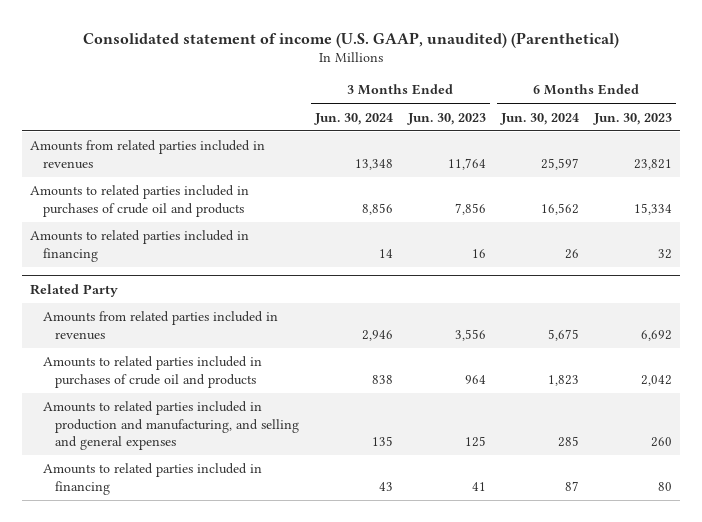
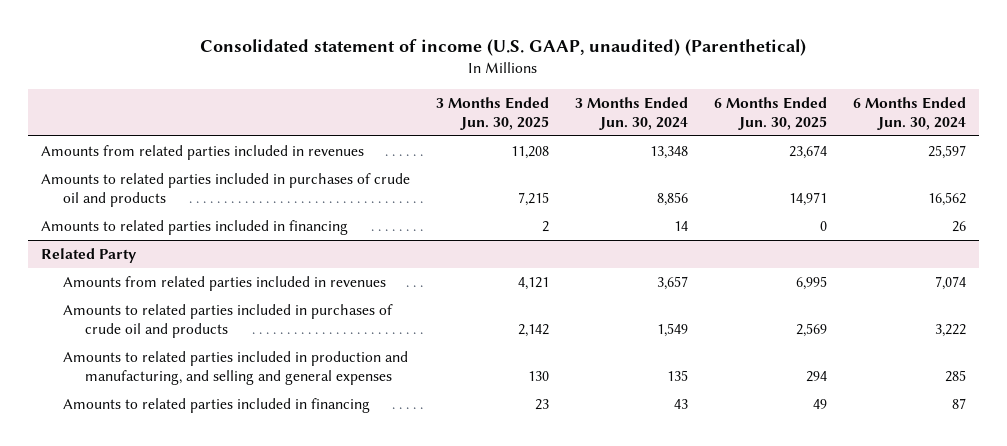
[406,112,486,125] Jun. 30, 2023 -> none
[593,112,673,125] Jun. 30, 2023 -> none
none -> [435,97,549,130] 3 Months Ended Jun. 30, 2025
none -> [713,97,827,130] 6 Months Ended Jun. 30, 2025
[361,329,393,341] 2,946 -> [656,276,688,291] 3,657
[547,328,579,341] 5,675 -> [934,276,966,291] 7,074
[371,374,393,384] 838 -> [656,322,688,337] 1,549
[547,374,579,386] 1,823 -> [934,323,966,337] 3,222

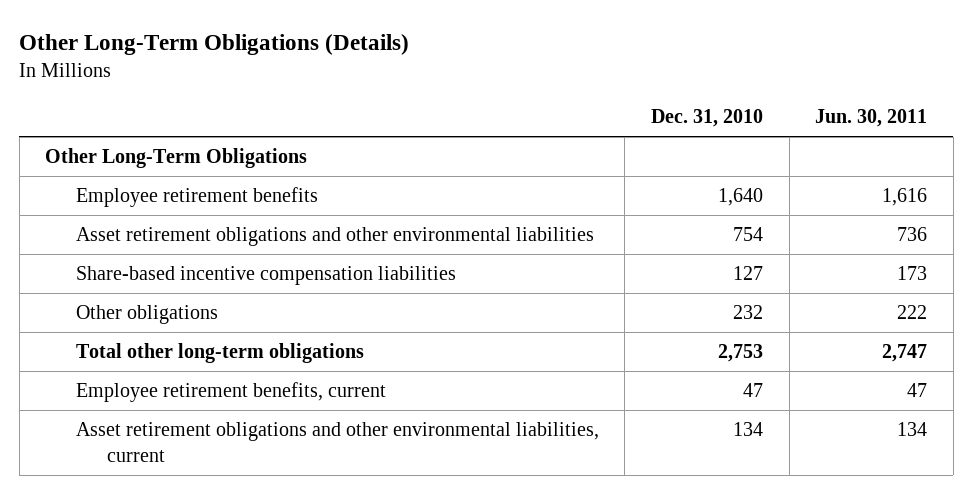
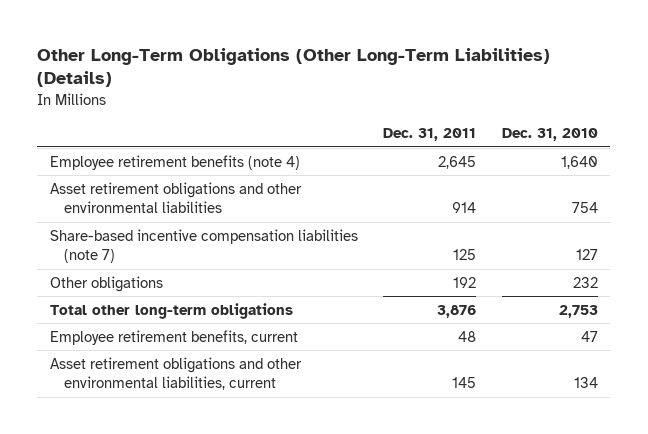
[19,33,410,55] Other Long-Term Obligations (Details) -> [37,47,551,88] Other Long-Term Obligations (Other Long-Term Liabilities) (Details)
[815,108,928,127] Jun. 30, 2011 -> none
none -> [383,128,477,142] Dec. 31, 2011
[45,148,308,169] Other Long-Term Obligations -> none
[75,187,318,208] Employee retirement benefits -> [50,154,301,170] Employee retirement benefits (note 4)
[75,266,456,286] Share-based incentive compensation liabilities -> [50,228,359,264] Share-based incentive compensation liabilities (note 7)

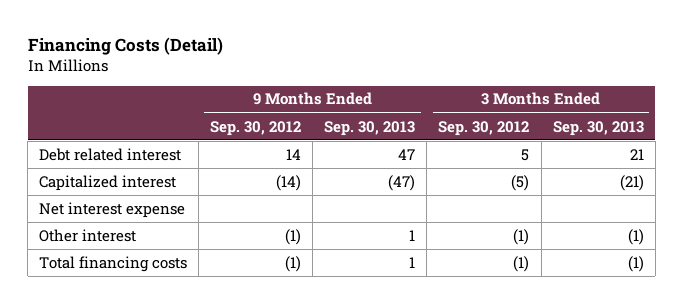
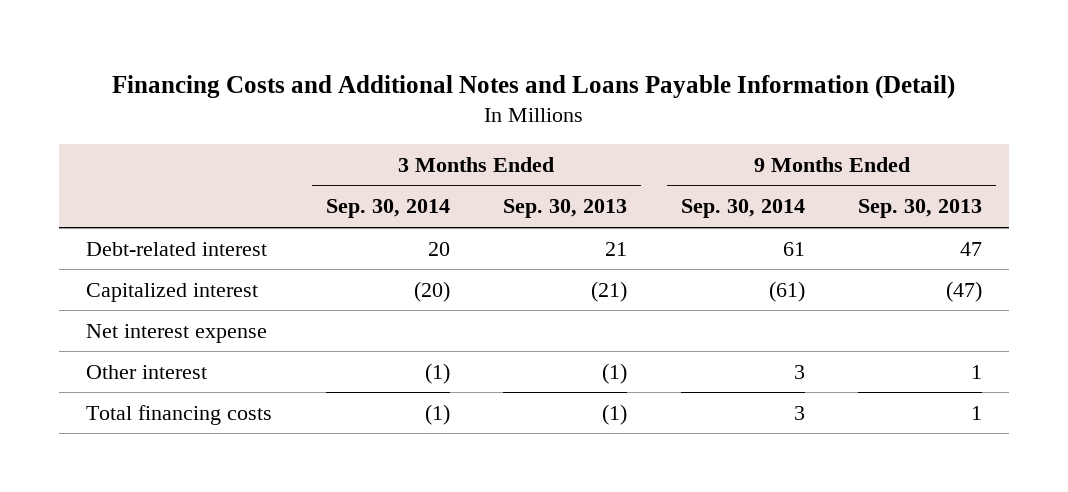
[27,36,223,55] Financing Costs (Detail) -> [112,74,956,99] Financing Costs and Additional Notes and Loans Payable Information (Detail)
[210,120,302,136] Sep. 30, 2012 -> none
[438,120,530,136] Sep. 30, 2012 -> none
none -> [325,199,450,219] Sep. 30, 2014
none -> [680,199,805,219] Sep. 30, 2014
[39,147,182,161] Debt related interest -> [85,241,267,256] Debt-related interest

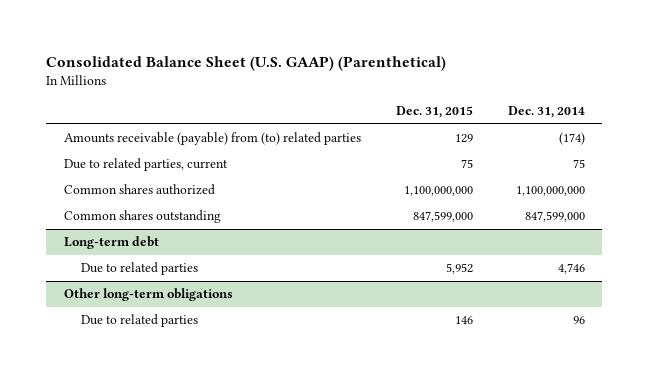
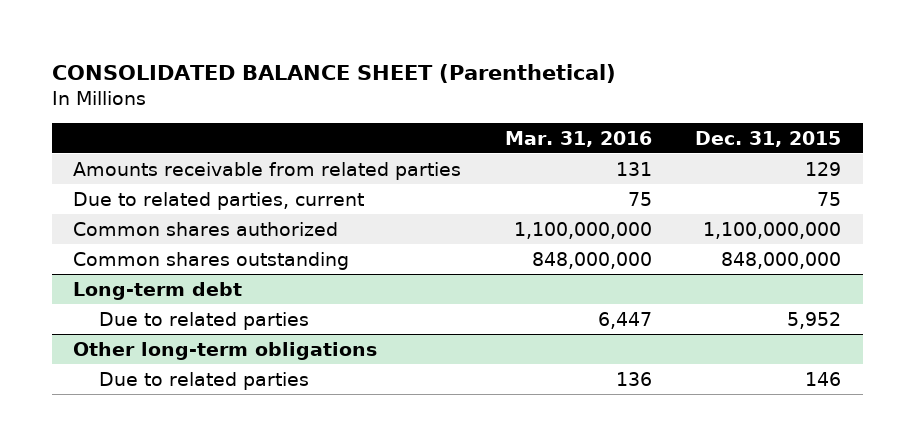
[45,55,446,71] Consolidated Balance Sheet (U.S. GAAP) (Parenthetical) -> [51,63,616,83] CONSOLIDATED BALANCE SHEET (Parenthetical)
[507,106,585,119] Dec. 31, 2014 -> none
none -> [504,130,652,147] Mar. 31, 2016
[63,132,361,146] Amounts receivable (payable) from (to) related parties -> [73,161,462,180] Amounts receivable from related parties
[412,211,473,223] 847,599,000 -> [721,251,842,269] 848,000,000

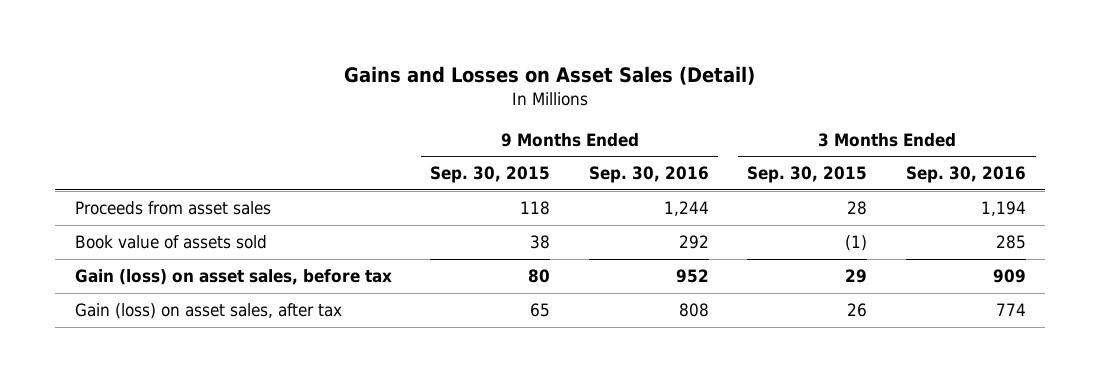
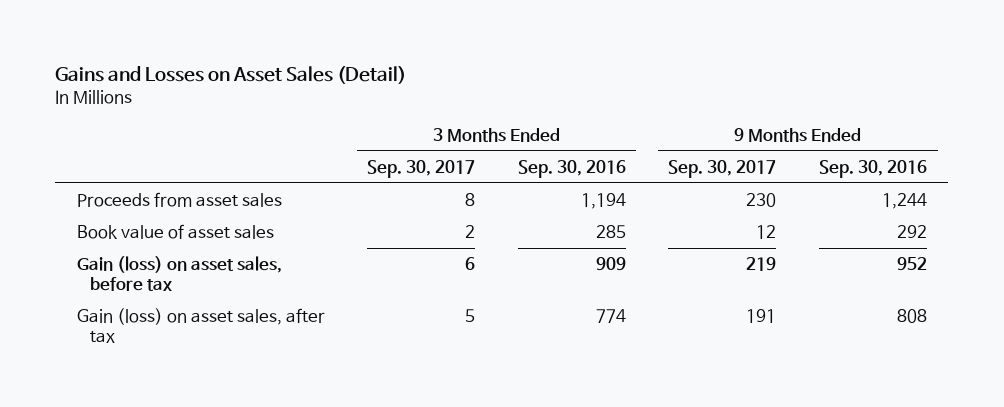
[430,166,551,184] Sep. 30, 2015 -> none
[747,166,868,184] Sep. 30, 2015 -> none
none -> [367,159,476,178] Sep. 30, 2017
none -> [668,159,777,178] Sep. 30, 2017
[74,235,267,250] Book value of assets sold -> [76,223,274,239] Book value of asset sales

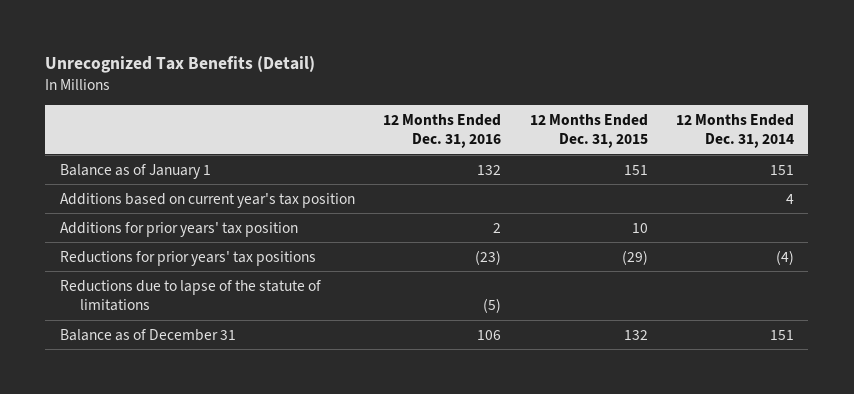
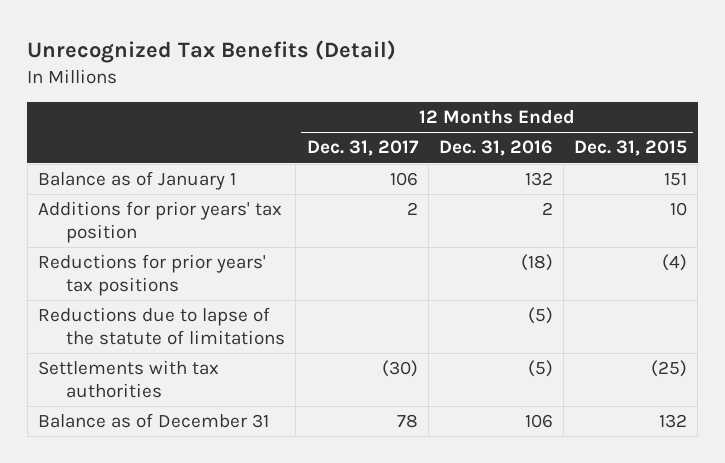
[676,113,795,149] 12 Months Ended Dec. 31, 2014 -> none
none -> [306,140,419,157] Dec. 31, 2017
[59,192,355,208] Additions based on current year's tax position -> none
[475,249,502,265] (23) -> [520,254,553,272] (18)
[621,249,648,265] (29) -> [662,254,688,272] (4)
none -> [37,360,219,398] Settlements with tax authorities

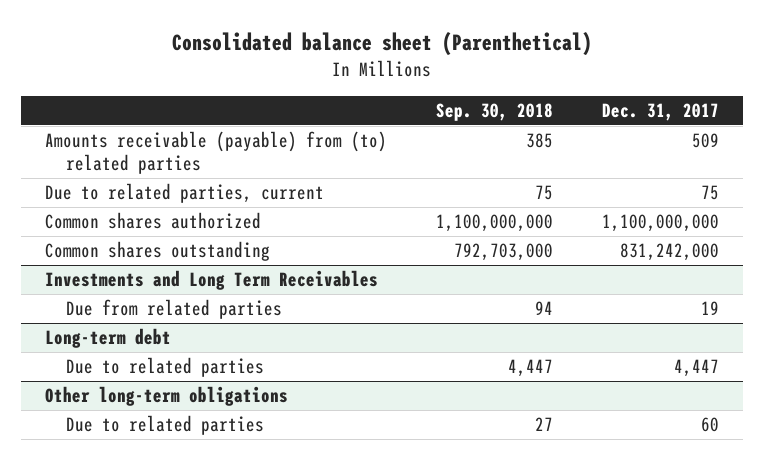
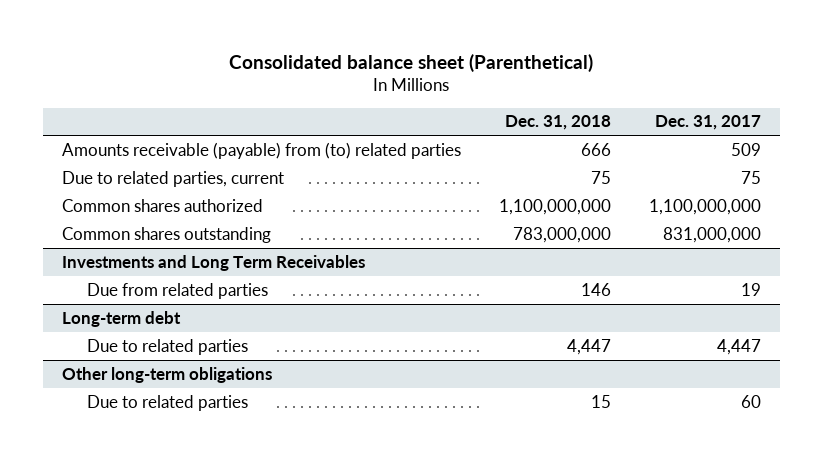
[435,102,553,121] Sep. 30, 2018 -> none
none -> [504,115,611,131] Dec. 31, 2018
[619,243,719,262] 831,242,000 -> [662,226,761,243] 831,000,000

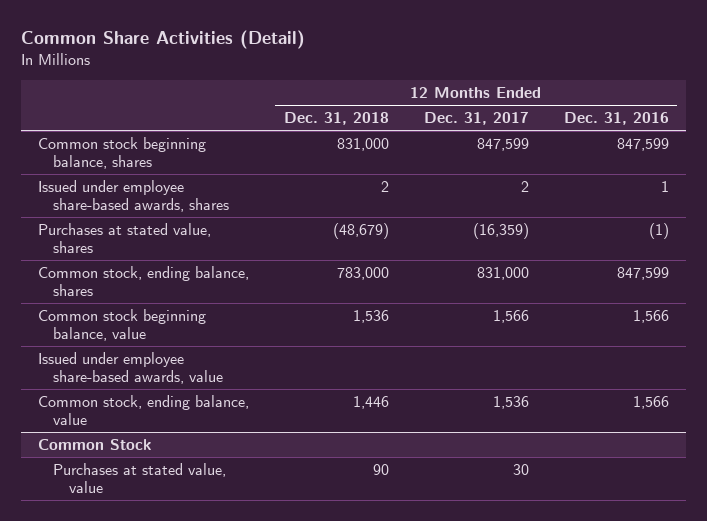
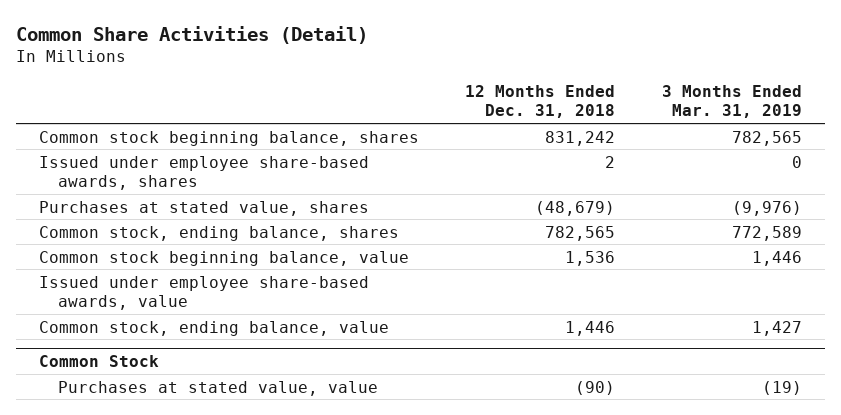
[423,112,529,126] Dec. 31, 2017 -> none
[563,112,669,126] Dec. 31, 2016 -> none
none -> [661,84,802,119] 3 Months Ended Mar. 31, 2019
[336,137,389,151] 831,000 -> [545,130,616,146] 831,242
[336,266,389,280] 783,000 -> [545,225,616,241] 782,565
[372,463,389,475] 90 -> [575,380,616,395] (90)

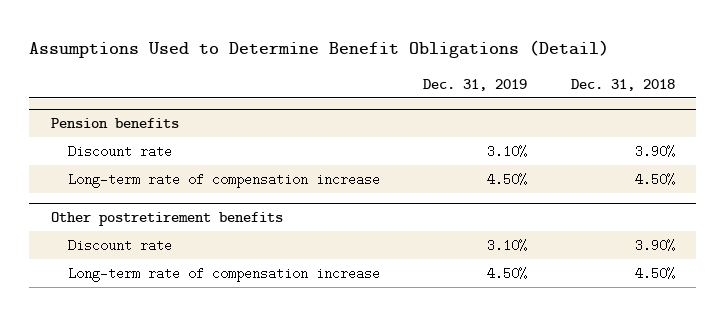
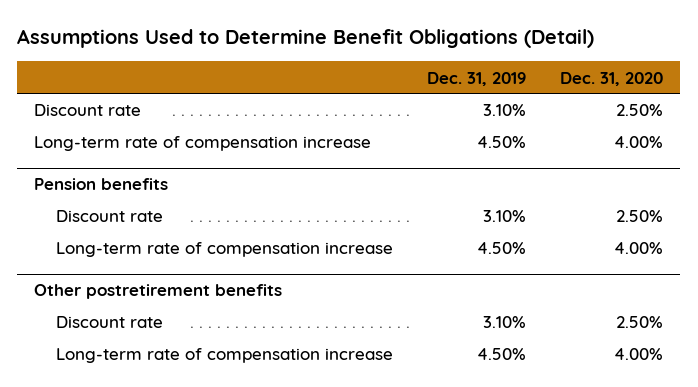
[570,78,675,91] Dec. 31, 2018 -> none
none -> [560,71,664,86] Dec. 31, 2020
none -> [34,104,142,117] Discount rate
none -> [34,136,372,152] Long-term rate of compensation increase

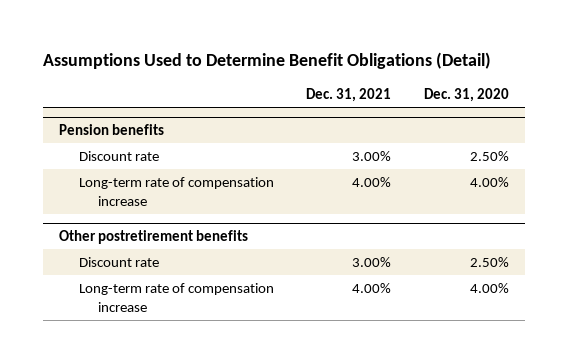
[427,71,527,86] Dec. 31, 2019 -> none
none -> [306,88,392,103] Dec. 31, 2021
[34,104,142,117] Discount rate -> none
[34,136,372,152] Long-term rate of compensation increase -> none

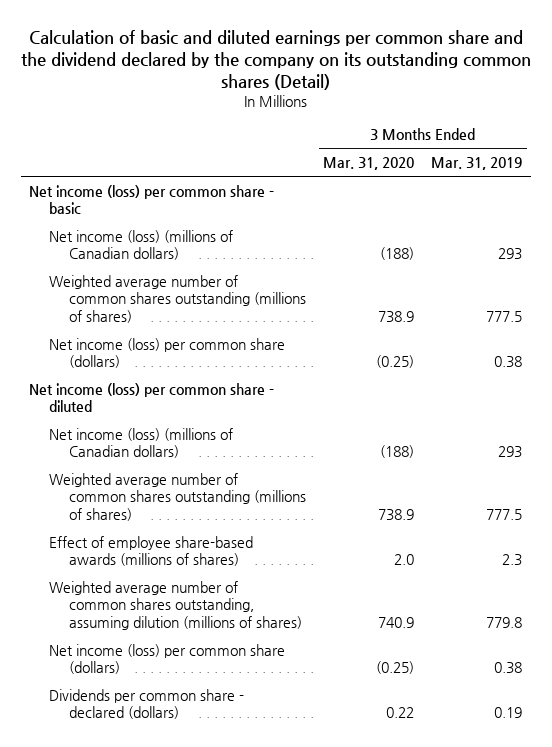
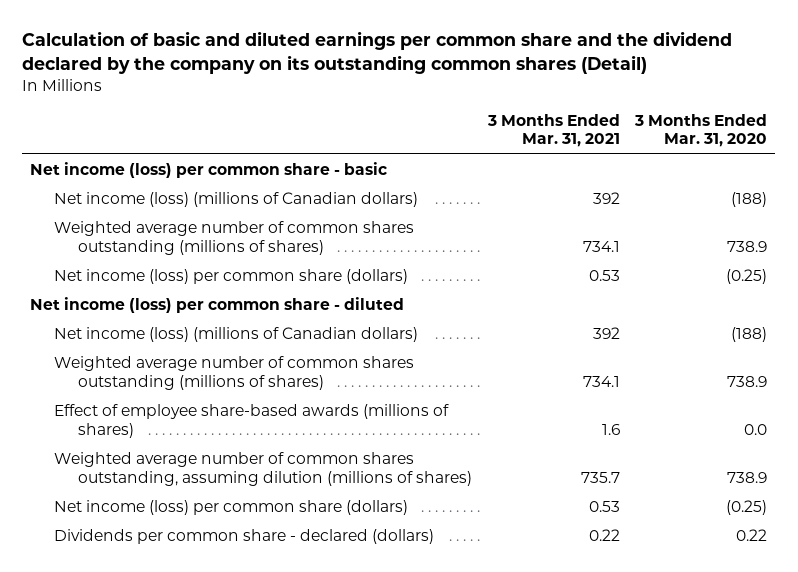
[431,157,523,171] Mar. 31, 2019 -> none
none -> [486,113,620,148] 3 Months Ended Mar. 31, 2021
[393,554,414,566] 2.0 -> [744,423,768,435] 0.0
[377,617,414,629] 740.9 -> [727,471,768,483] 738.9

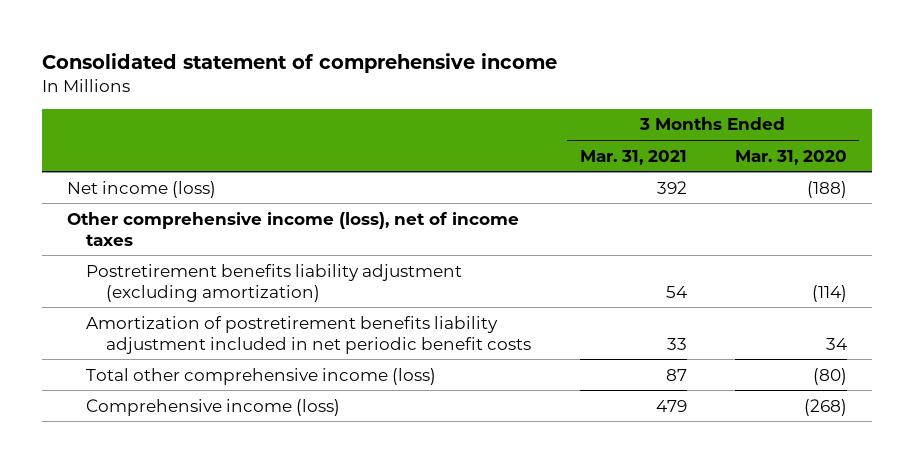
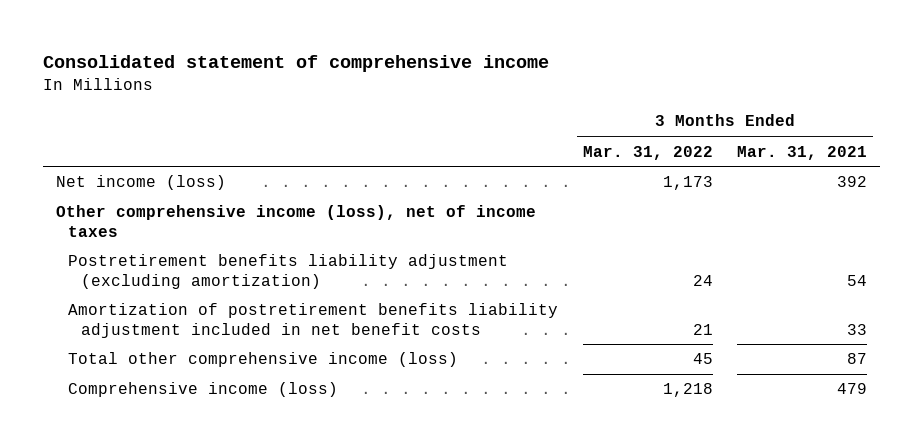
[735,149,848,165] Mar. 31, 2020 -> none
none -> [582,145,713,160] Mar. 31, 2022
[86,315,531,354] Amortization of postretirement benefits liability adjustment included in net periodic benefit costs -> [68,303,559,338] Amortization of postretirement benefits liability adjustment included in net benefit costs

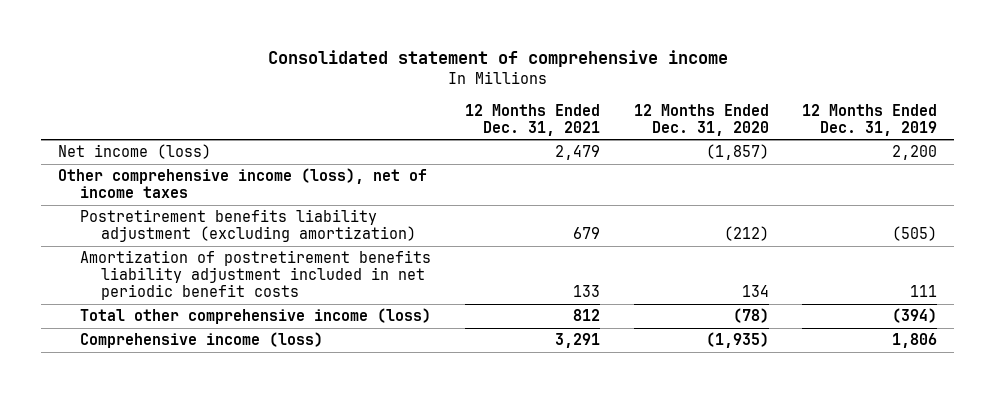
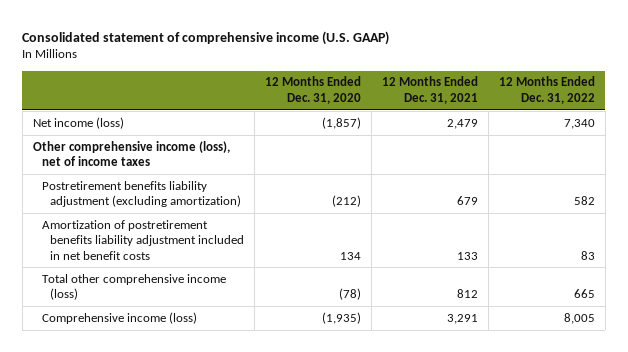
[267,50,728,68] Consolidated statement of comprehensive income -> [22,30,390,45] Consolidated statement of comprehensive income (U.S. GAAP)
[802,103,938,136] 12 Months Ended Dec. 31, 2019 -> none
none -> [498,76,595,104] 12 Months Ended Dec. 31, 2022
[79,250,431,301] Amortization of postretirement benefits liability adjustment included in net periodic benefit costs -> [41,219,245,260] Amortization of postretirement benefits liability adjustment included in net benefit costs

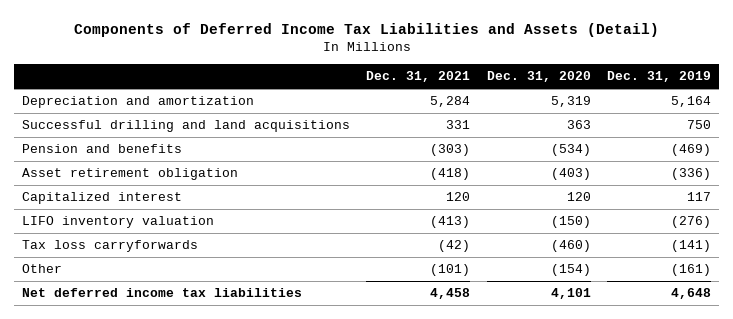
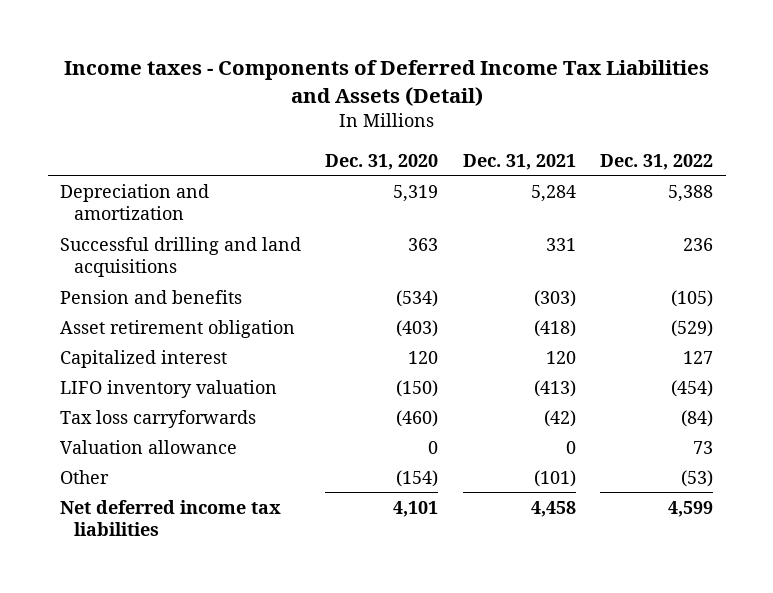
[73,22,659,37] Components of Deferred Income Tax Liabilities and Assets (Detail) -> [63,60,709,107] Income taxes - Components of Deferred Income Tax Liabilities and Assets (Detail)
[607,71,712,83] Dec. 31, 2019 -> none
none -> [600,153,714,170] Dec. 31, 2022
none -> [59,439,237,454] Valuation allowance

